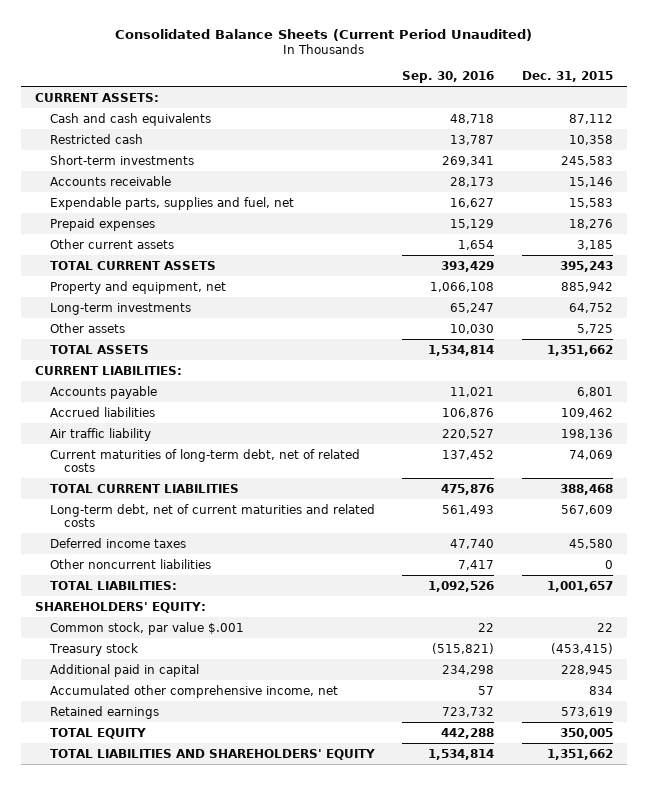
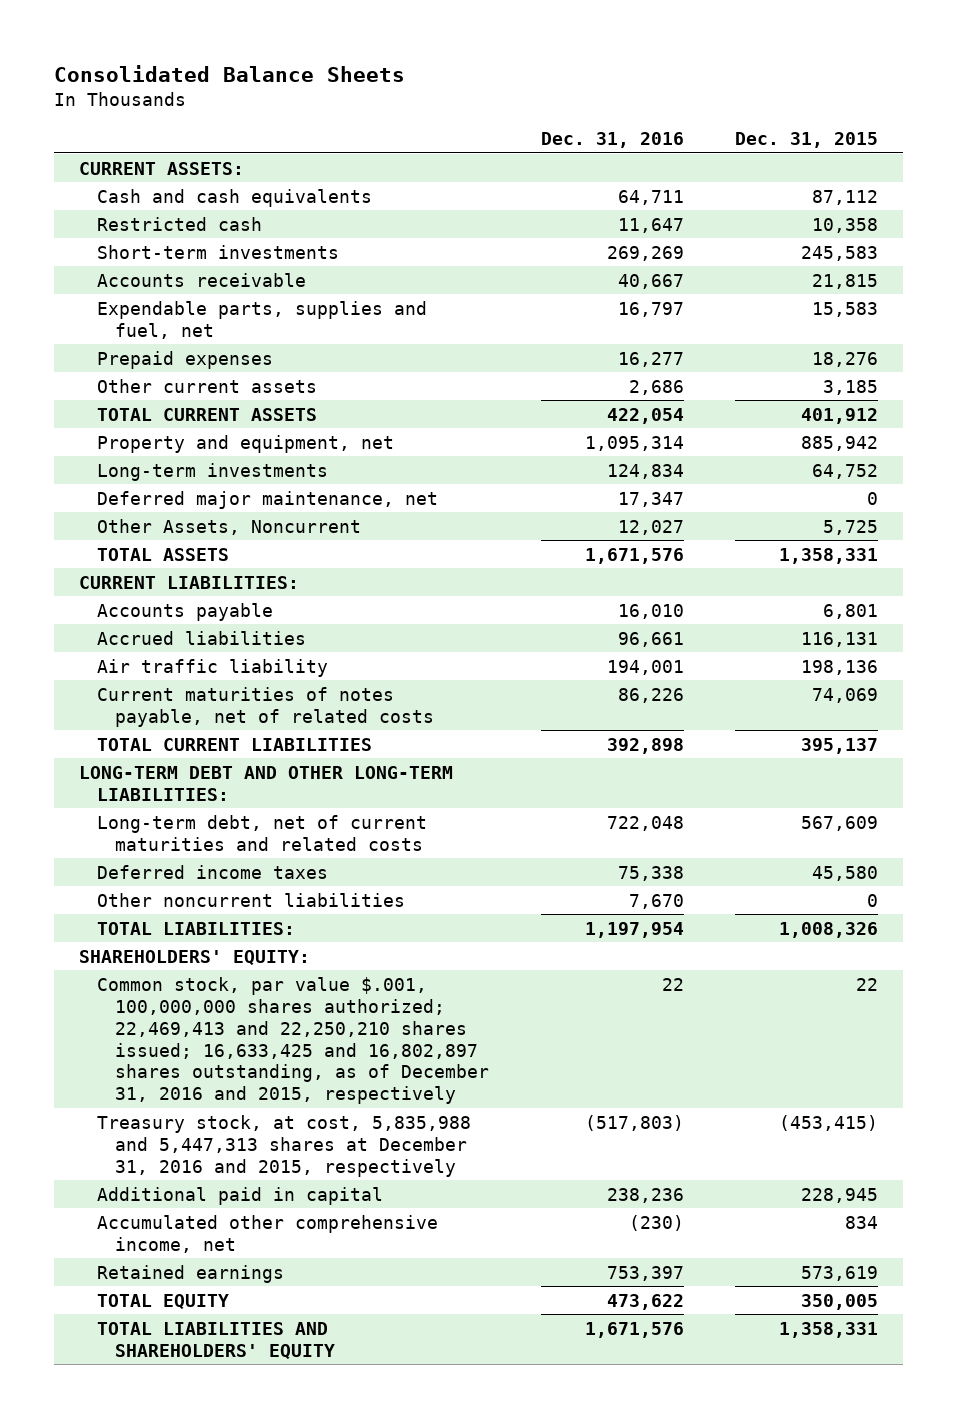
[114,28,532,41] Consolidated Balance Sheets (Current Period Unaudited) -> [53,64,405,82] Consolidated Balance Sheets
[402,70,495,83] Sep. 30, 2016 -> none
none -> [540,132,684,149] Dec. 31, 2016
[568,176,613,187] 15,146 -> [811,273,878,289] 21,815
[559,260,613,272] 395,243 -> [800,407,878,424] 401,912
none -> [97,490,439,509] Deferred major maintenance, net
[49,322,125,333] Other assets -> [97,518,362,535] Other Assets, Noncurrent
[546,344,613,356] 1,351,662 -> [778,547,878,564] 1,358,331
[560,407,613,418] 109,462 -> [800,631,878,647] 116,131
[49,448,360,472] Current maturities of long-term debt, net of related costs -> [97,686,435,727] Current maturities of notes payable, net of related costs
[559,483,613,495] 388,468 -> [800,737,878,754] 395,137
none -> [79,765,454,801] LONG-TERM DEBT AND OTHER LONG-TERM LIABILITIES:
[546,580,613,592] 1,001,657 -> [778,921,878,938] 1,008,326
[49,621,244,635] Common stock, par value $.001 -> [97,976,490,1105] Common stock, par value $.001, 100,000,000 shares authorized; 22,469,413 and 22,250,210 shares issued; 16,633,425 and 16,802,897 shares outstanding, as of December 31, 2016 and 2015, respectively
[48,642,138,656] Treasury stock -> [97,1114,472,1177] Treasury stock, at cost, 5,835,988 and 5,447,313 shares at December 31, 2016 and 2015, respectively
[546,748,613,760] 1,351,662 -> [778,1321,878,1338] 1,358,331

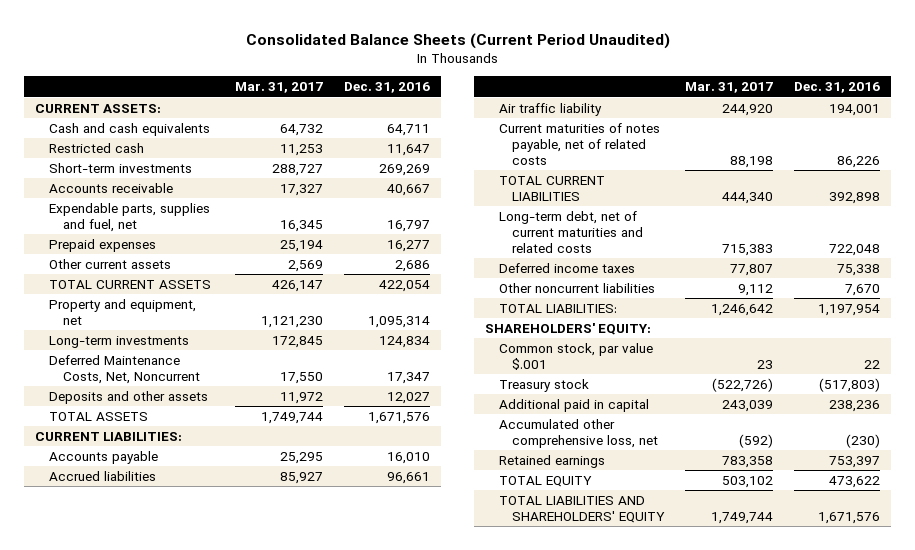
[53,64,405,82] Consolidated Balance Sheets -> [245,33,670,50] Consolidated Balance Sheets (Current Period Unaudited)
[734,132,878,149] Dec. 31, 2015 -> none
none -> [235,82,324,94] Mar. 31, 2017
[97,490,439,509] Deferred major maintenance, net -> [48,354,200,384] Deferred Maintenance Costs, Net, Noncurrent
[97,518,362,535] Other Assets, Noncurrent -> [48,390,208,404] Deposits and other assets
[79,765,454,801] LONG-TERM DEBT AND OTHER LONG-TERM LIABILITIES: -> none
[97,976,490,1105] Common stock, par value $.001, 100,000,000 shares authorized; 22,469,413 and 22,250,210 shares issued; 16,633,425 and 16,802,897 shares outstanding, as of December 31, 2016 and 2015, respectively -> [498,342,653,370] Common stock, par value $.001
[97,1114,472,1177] Treasury stock, at cost, 5,835,988 and 5,447,313 shares at December 31, 2016 and 2015, respectively -> [498,378,589,392] Treasury stock
[97,1214,439,1253] Accumulated other comprehensive income, net -> [498,418,659,448] Accumulated other comprehensive loss, net

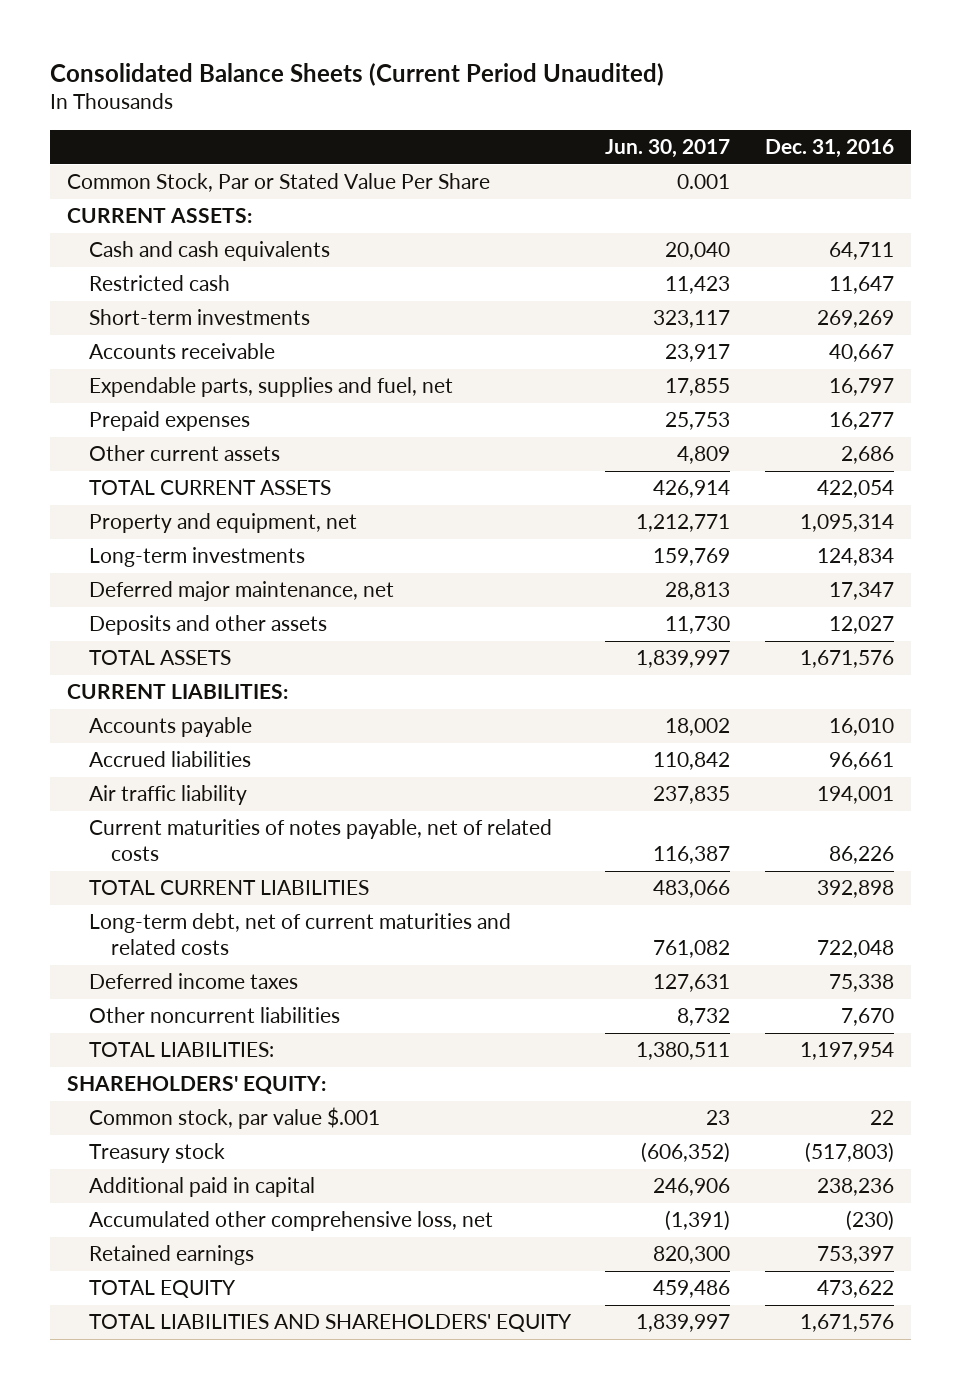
[235,82,324,94] Mar. 31, 2017 -> none
none -> [605,138,731,158] Jun. 30, 2017
none -> [67,173,491,193] Common Stock, Par or Stated Value Per Share
[48,354,200,384] Deferred Maintenance Costs, Net, Noncurrent -> [89,581,395,602] Deferred major maintenance, net

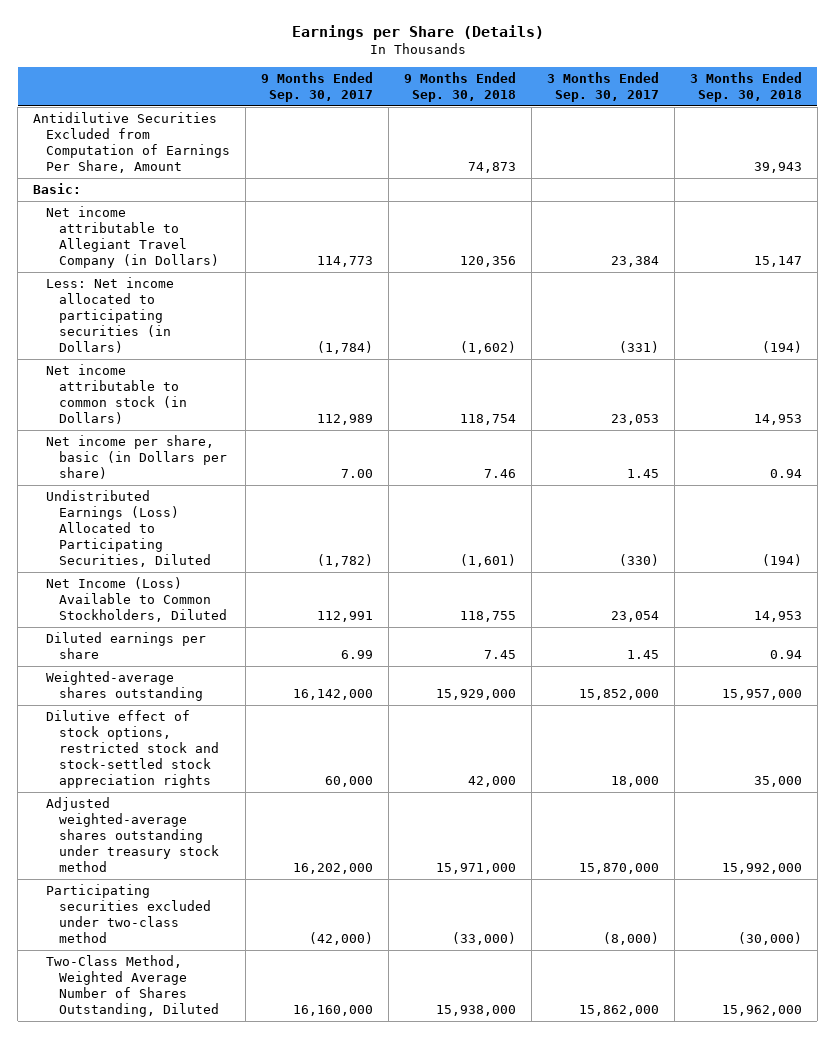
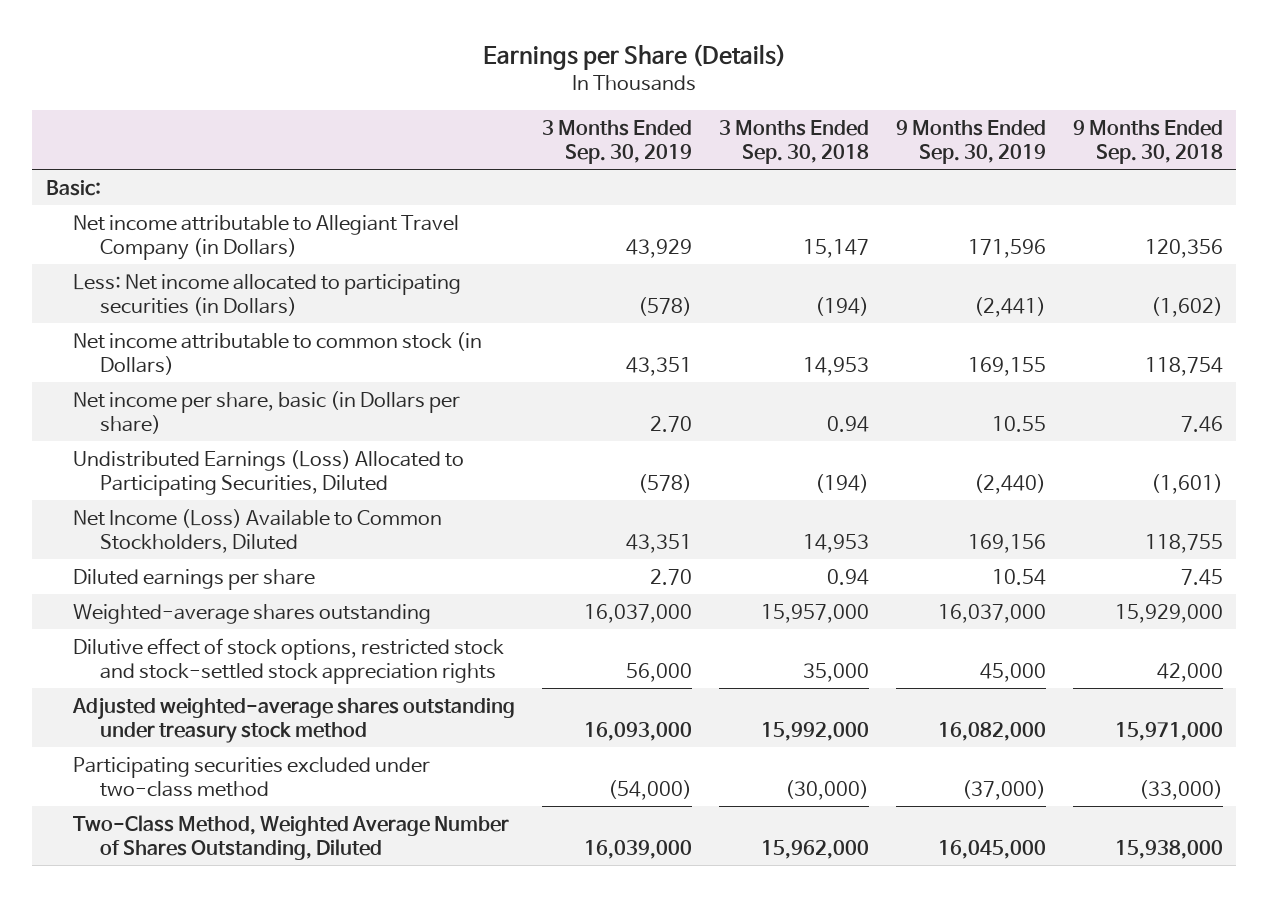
[261,71,374,102] 9 Months Ended Sep. 30, 2017 -> none
[546,71,659,102] 3 Months Ended Sep. 30, 2017 -> none
none -> [541,119,692,164] 3 Months Ended Sep. 30, 2019
none -> [895,119,1046,164] 9 Months Ended Sep. 30, 2019
[33,111,231,174] Antidilutive Securities Excluded from Computation of Earnings Per Share, Amount -> none

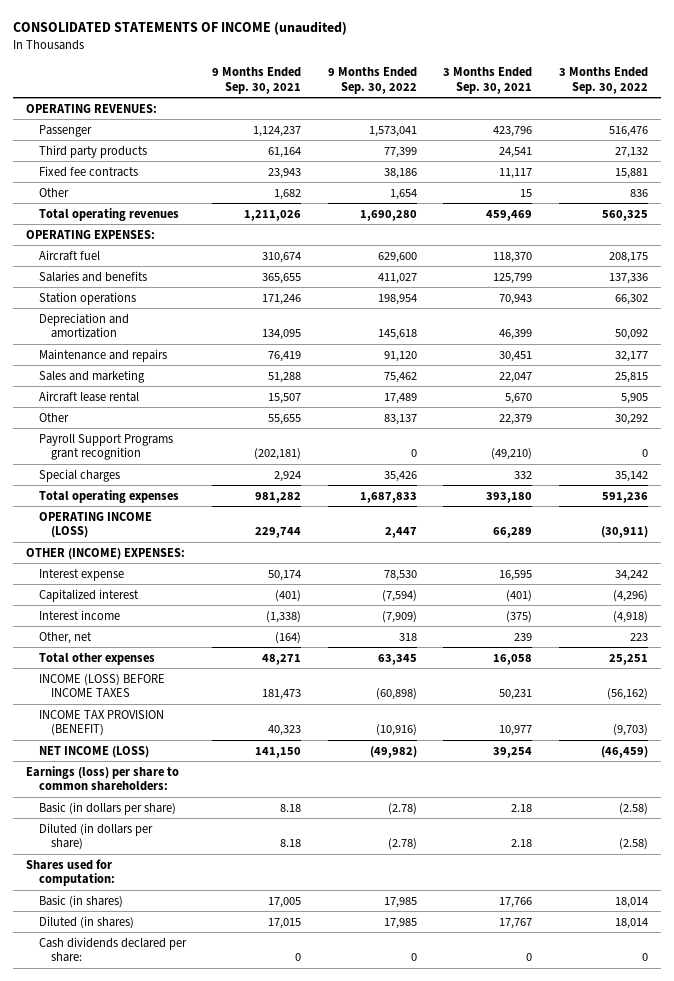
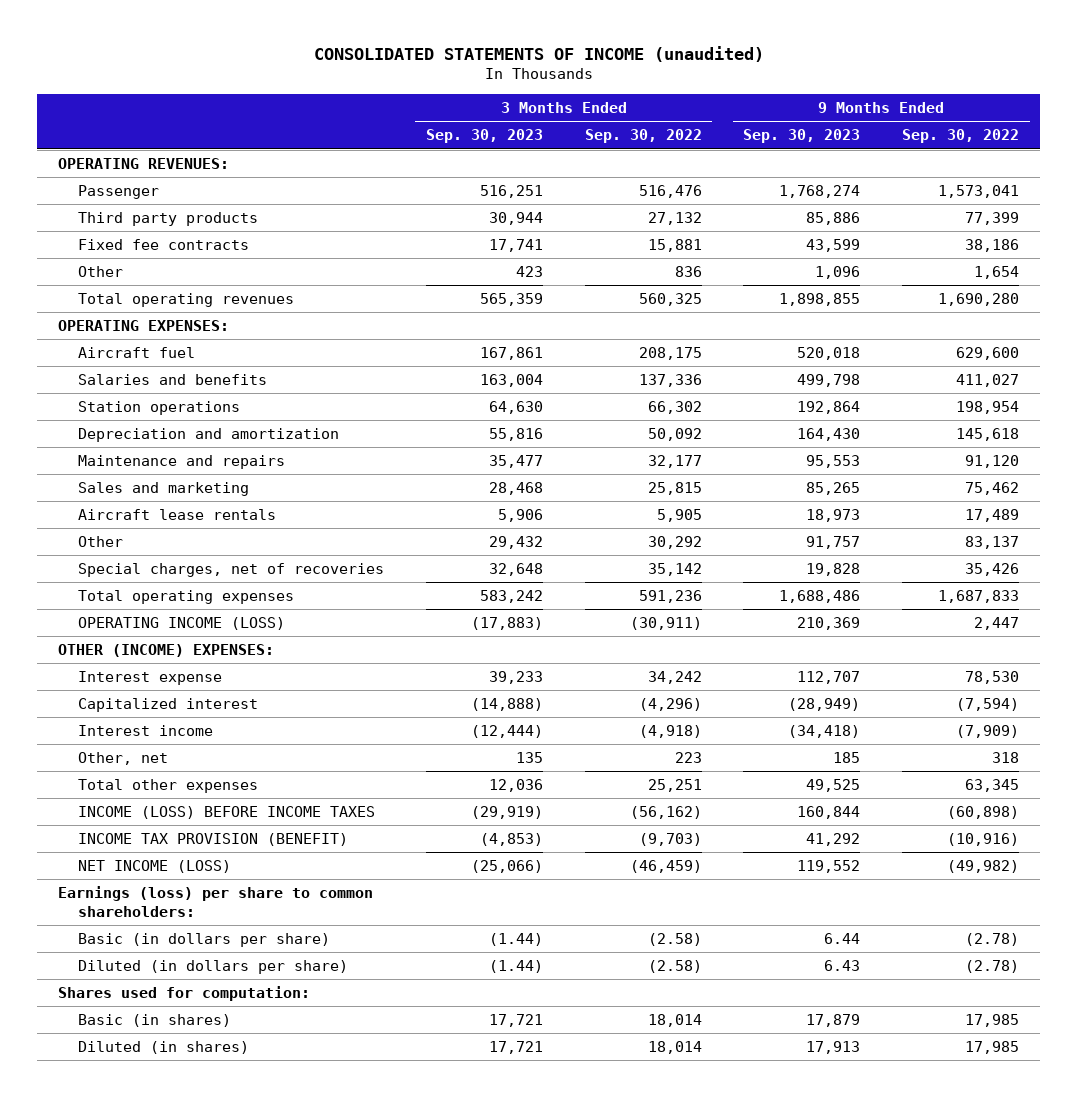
[212,66,302,94] 9 Months Ended Sep. 30, 2021 -> none
[443,66,533,94] 3 Months Ended Sep. 30, 2021 -> none
none -> [425,129,543,144] Sep. 30, 2023
none -> [743,129,861,144] Sep. 30, 2023
[38,390,139,402] Aircraft lease rental -> [77,508,276,520] Aircraft lease rentals
[38,433,173,461] Payroll Support Programs grant recognition -> none
[38,468,120,482] Special charges -> [77,562,384,577] Special charges, net of recoveries
[38,936,187,963] Cash dividends declared per share: -> none

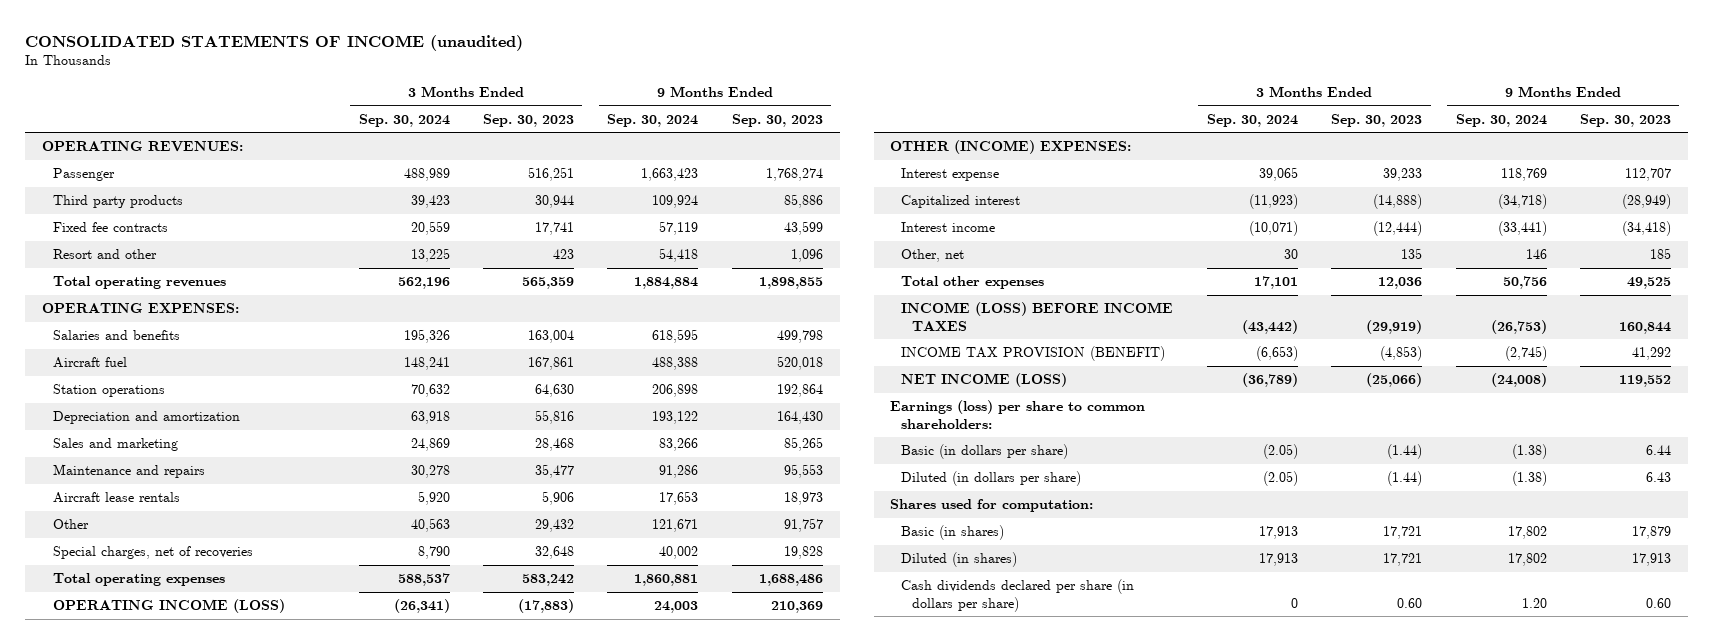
[584,129,702,144] Sep. 30, 2022 -> none
[902,129,1020,144] Sep. 30, 2022 -> none
none -> [358,113,450,127] Sep. 30, 2024
none -> [607,113,699,127] Sep. 30, 2024
[77,265,123,277] Other -> [53,249,158,260] Resort and other
[77,346,195,358] Aircraft fuel -> [53,357,128,369] Aircraft fuel
[77,454,285,469] Maintenance and repairs -> [53,464,206,479] Maintenance and repairs
none -> [901,579,1135,612] Cash dividends declared per share (in dollars per share)

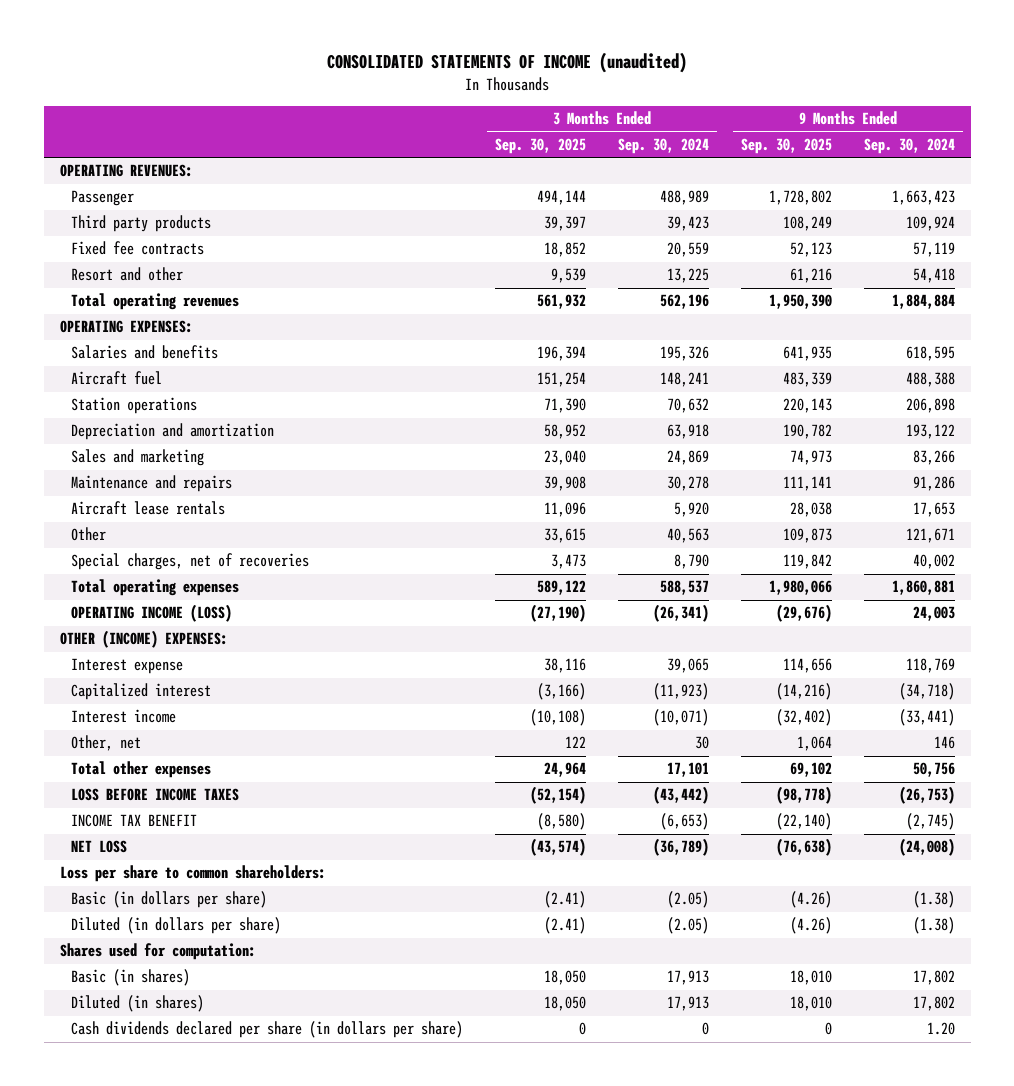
[482,113,574,127] Sep. 30, 2023 -> none
[731,113,823,127] Sep. 30, 2023 -> none
none -> [495,138,587,155] Sep. 30, 2025
none -> [740,138,832,155] Sep. 30, 2025
[901,302,1174,331] INCOME (LOSS) BEFORE INCOME TAXES -> [71,788,240,802] LOSS BEFORE INCOME TAXES
[901,346,1166,362] INCOME TAX PROVISION (BENEFIT) -> [71,814,198,828] INCOME TAX BENEFIT
[901,373,1068,388] NET INCOME (LOSS) -> [71,840,128,854] NET LOSS
[890,400,1146,429] Earnings (loss) per share to common shareholders: -> [59,865,326,883] Loss per share to common shareholders:

